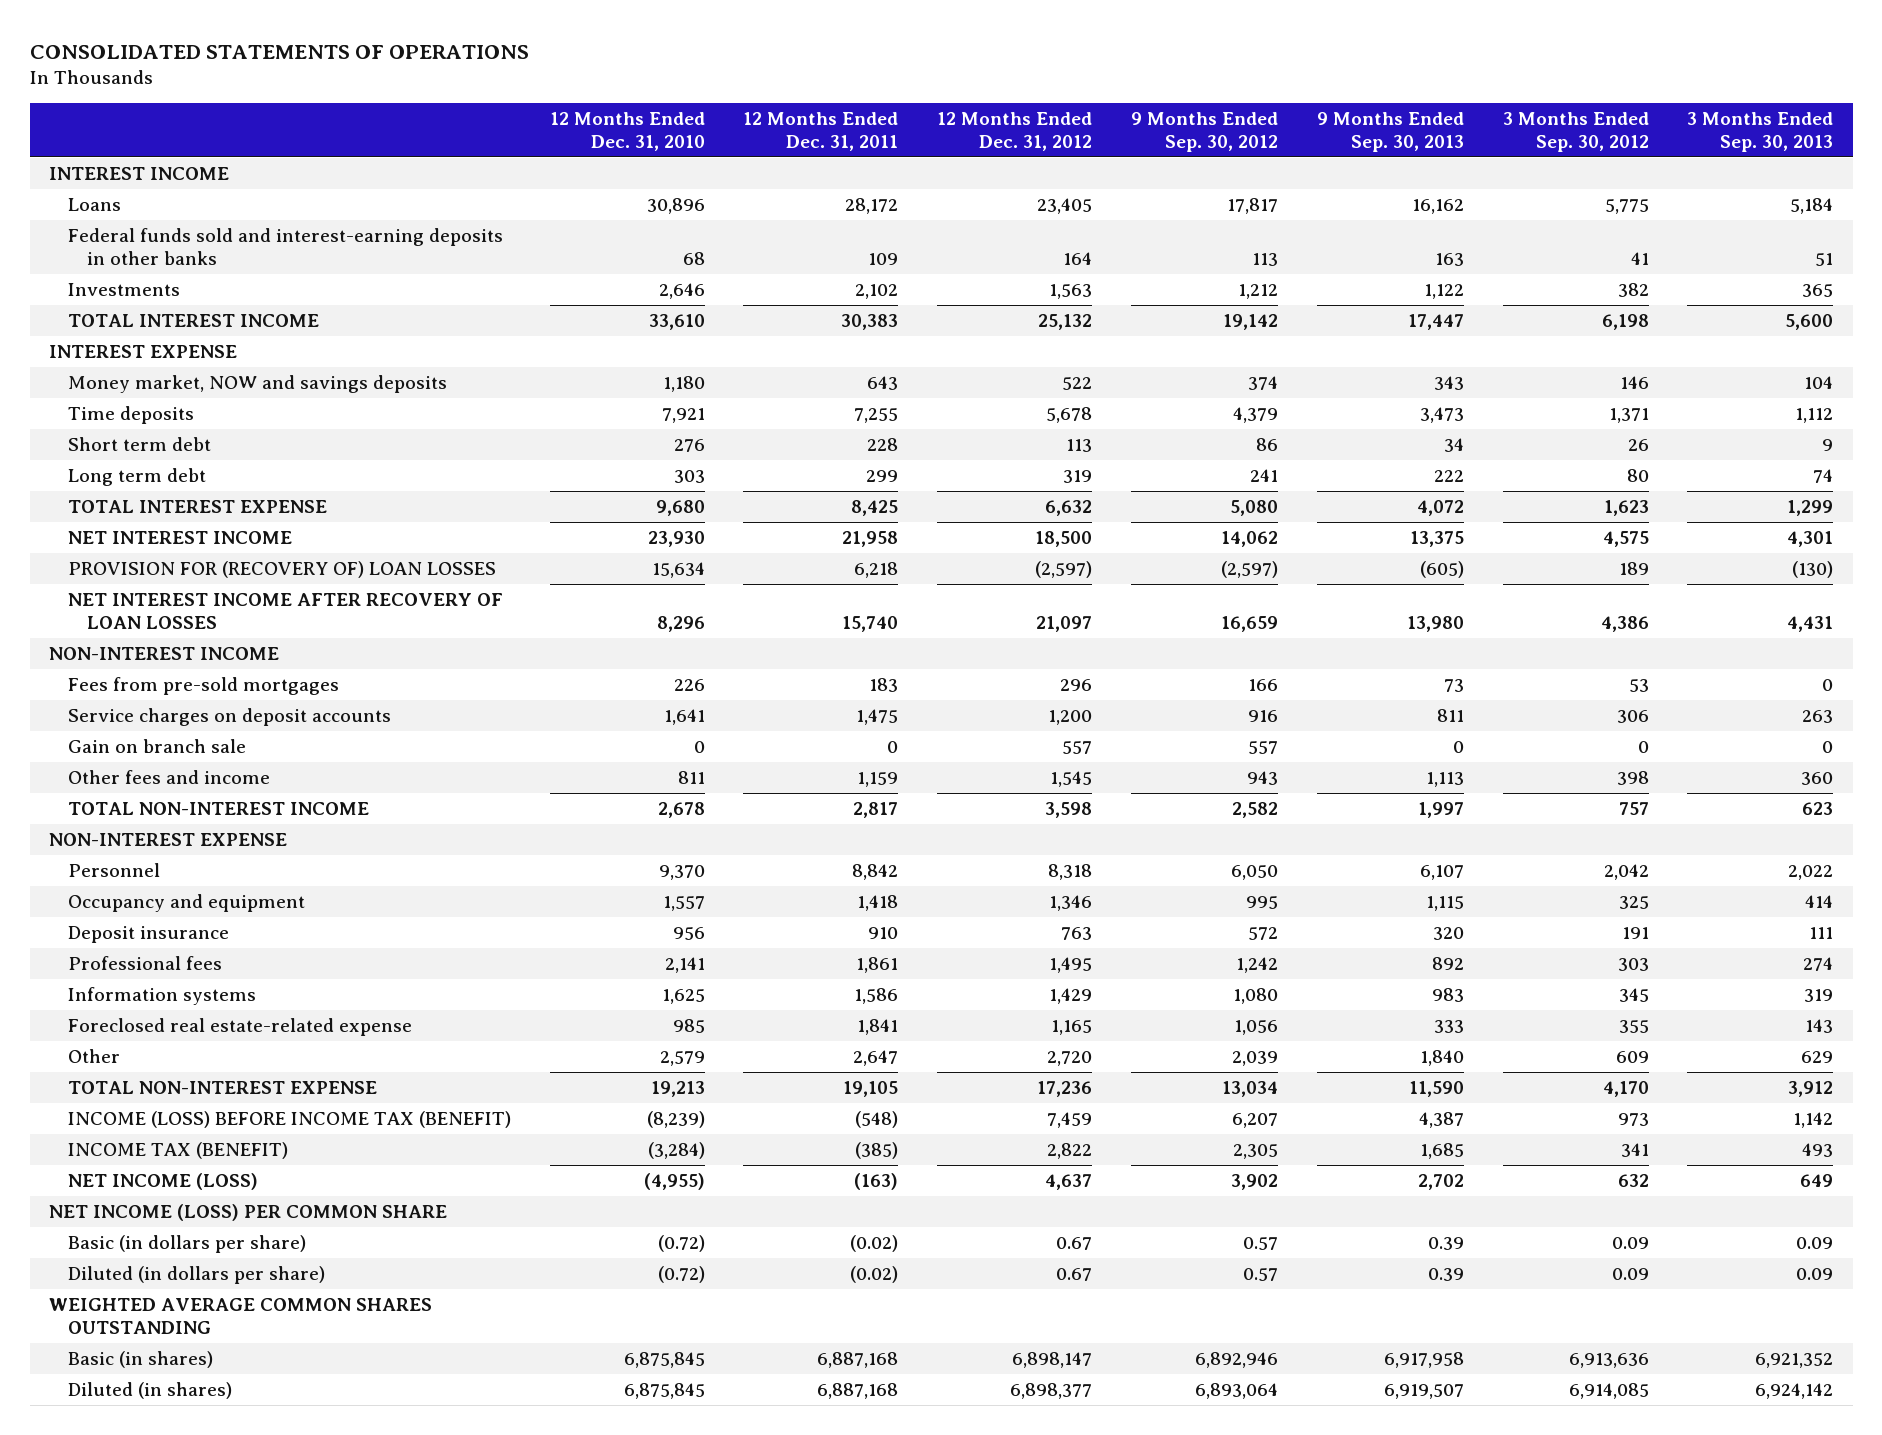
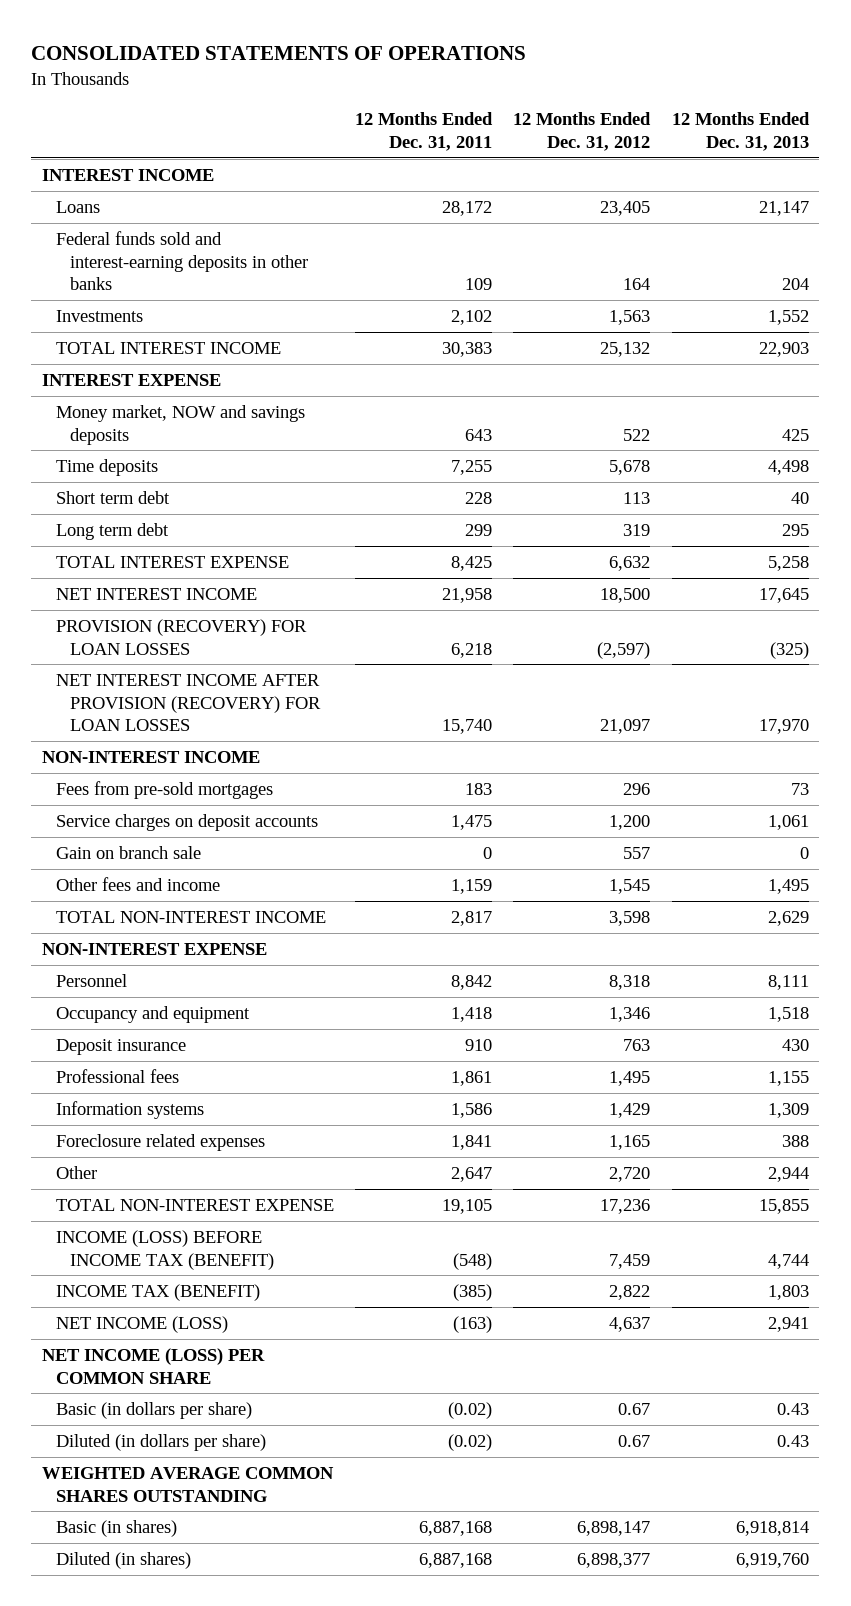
[549,112,705,152] 12 Months Ended Dec. 31, 2010 -> none
[1130,112,1278,153] 9 Months Ended Sep. 30, 2012 -> none
[1316,112,1464,153] 9 Months Ended Sep. 30, 2013 -> none
[1502,112,1649,153] 3 Months Ended Sep. 30, 2012 -> none
[1687,112,1834,153] 3 Months Ended Sep. 30, 2013 -> none
none -> [671,111,810,151] 12 Months Ended Dec. 31, 2013
[67,560,496,578] PROVISION FOR (RECOVERY OF) LOAN LOSSES -> [55,618,307,655] PROVISION (RECOVERY) FOR LOAN LOSSES
[67,592,503,629] NET INTEREST INCOME AFTER RECOVERY OF LOAN LOSSES -> [55,673,321,732] NET INTEREST INCOME AFTER PROVISION (RECOVERY) FOR LOAN LOSSES
[67,1017,412,1036] Foreclosed real estate-related expense -> [55,1133,265,1151] Foreclosure related expenses

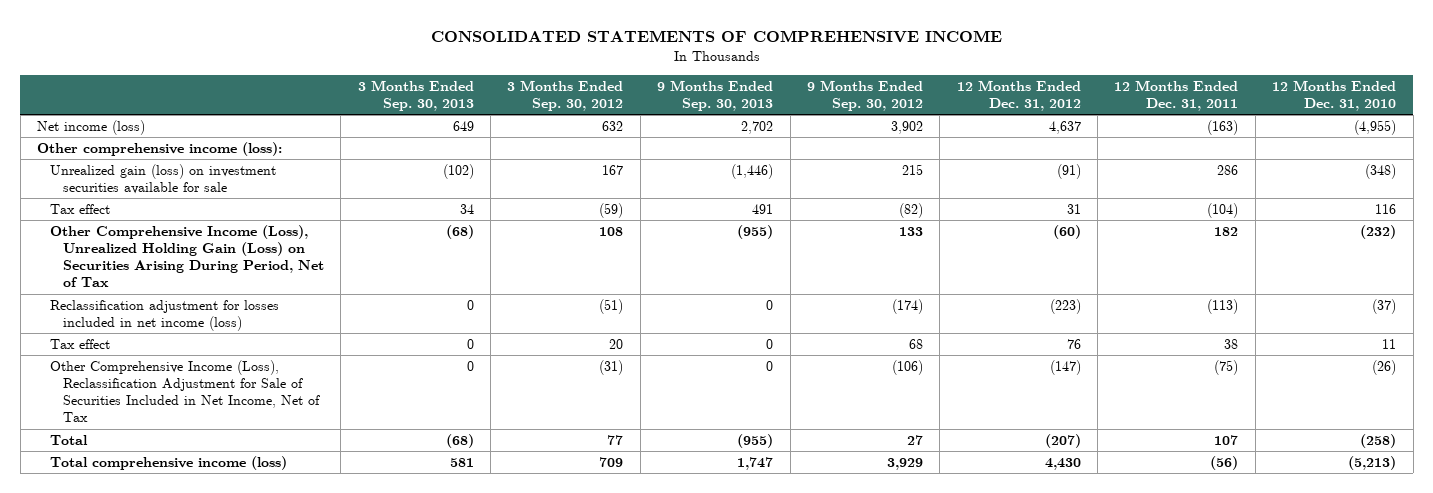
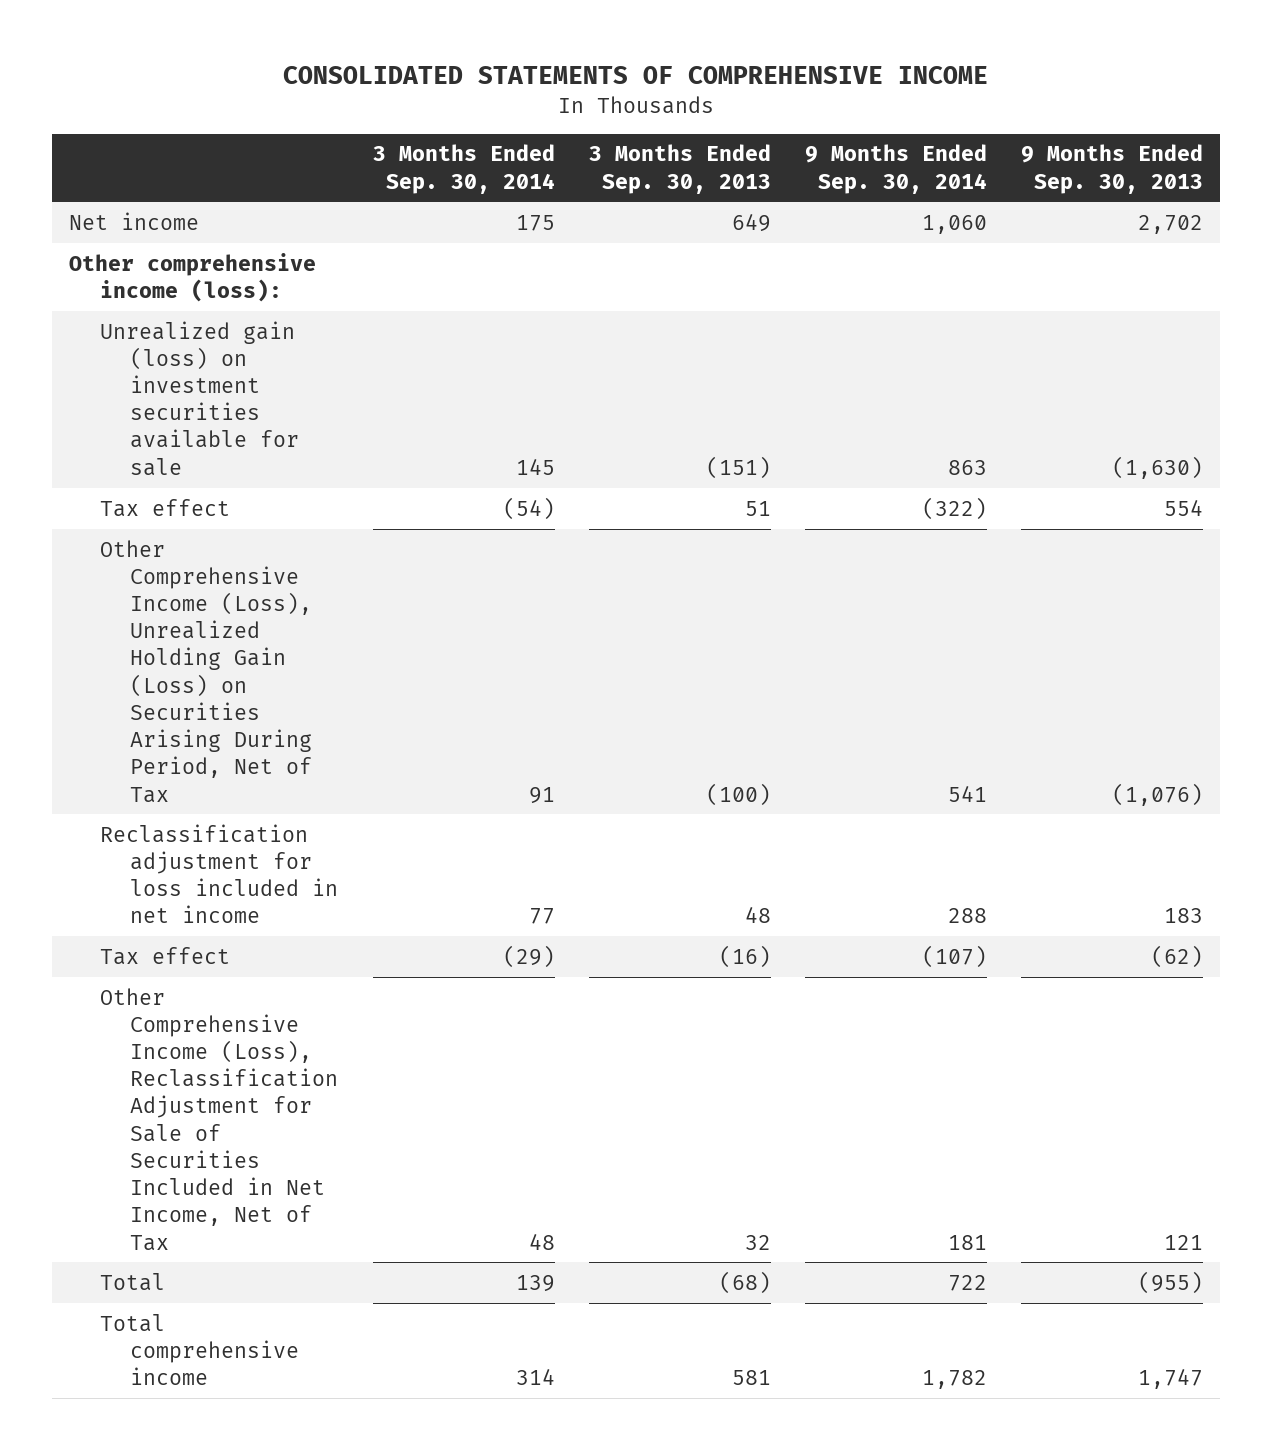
[507,80,624,112] 3 Months Ended Sep. 30, 2012 -> none
[806,80,923,112] 9 Months Ended Sep. 30, 2012 -> none
[956,80,1081,112] 12 Months Ended Dec. 31, 2012 -> none
[1114,80,1239,112] 12 Months Ended Dec. 31, 2011 -> none
[1272,80,1397,112] 12 Months Ended Dec. 31, 2010 -> none
none -> [372,144,555,194] 3 Months Ended Sep. 30, 2014
none -> [804,144,987,194] 9 Months Ended Sep. 30, 2014
[37,119,146,135] Net income (loss) -> [68,211,199,230] Net income
[442,163,474,179] (102) -> [705,455,771,479] (151)
[731,163,774,179] (1,446) -> [1111,455,1203,479] (1,630)
[459,203,474,214] 34 -> [744,500,771,516] 51
[752,203,774,214] 491 -> [1163,498,1203,516] 554
[445,224,474,239] (68) -> [705,782,771,806] (100)
[737,224,774,239] (955) -> [1111,782,1203,806] (1,076)
[50,299,280,332] Reclassification adjustment for losses included in net income (loss) -> [99,823,339,924] Reclassification adjustment for loss included in net income
[466,299,474,310] 0 -> [744,906,771,924] 48
[766,299,774,310] 0 -> [1163,908,1203,924] 183
[466,338,474,349] 0 -> [718,944,771,968] (16)
[766,338,774,349] 0 -> [1150,944,1203,968] (62)
[466,360,474,371] 0 -> [744,1234,771,1250] 32
[766,360,774,371] 0 -> [1163,1234,1203,1250] 121
[50,455,288,470] Total comprehensive income (loss) -> [99,1313,300,1386] Total comprehensive income

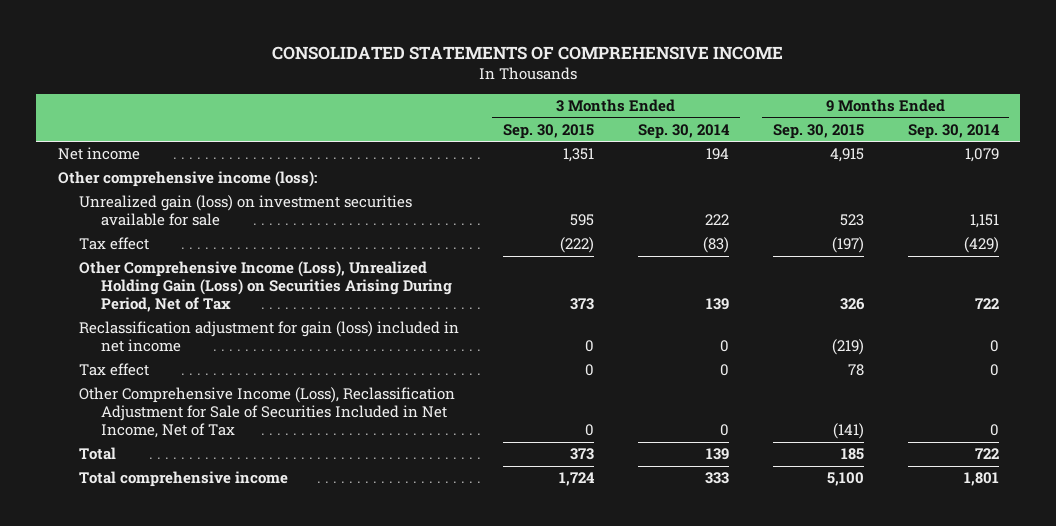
[588,144,771,194] 3 Months Ended Sep. 30, 2013 -> none
[1020,144,1203,194] 9 Months Ended Sep. 30, 2013 -> none
none -> [503,123,595,139] Sep. 30, 2015
none -> [772,123,864,139] Sep. 30, 2015
[515,214,555,231] 175 -> [705,148,729,161] 194
[921,214,987,234] 1,060 -> [964,148,999,163] 1,079
[515,457,555,475] 145 -> [704,214,729,226] 222
[947,459,987,475] 863 -> [969,214,999,229] 1,151
[502,496,555,520] (54) -> [702,237,729,254] (83)
[921,496,987,520] (322) -> [963,237,999,254] (429)
[528,786,555,804] 91 -> [705,298,729,311] 139
[947,784,987,802] 541 -> [974,298,999,310] 722
[99,823,339,924] Reclassification adjustment for loss included in net income -> [79,321,460,353] Reclassification adjustment for gain (loss) included in net income
[528,908,555,925] 77 -> [719,340,729,353] 0
[947,908,987,924] 288 -> [989,340,999,353] 0
[502,944,555,968] (29) -> [719,364,729,377] 0
[921,944,987,968] (107) -> [989,364,999,377] 0
[528,1232,555,1250] 48 -> [719,424,729,437] 0
[947,1234,987,1250] 181 -> [989,424,999,437] 0
[515,1368,555,1386] 314 -> [704,472,729,485] 333
[921,1370,987,1390] 1,782 -> [963,472,999,487] 1,801

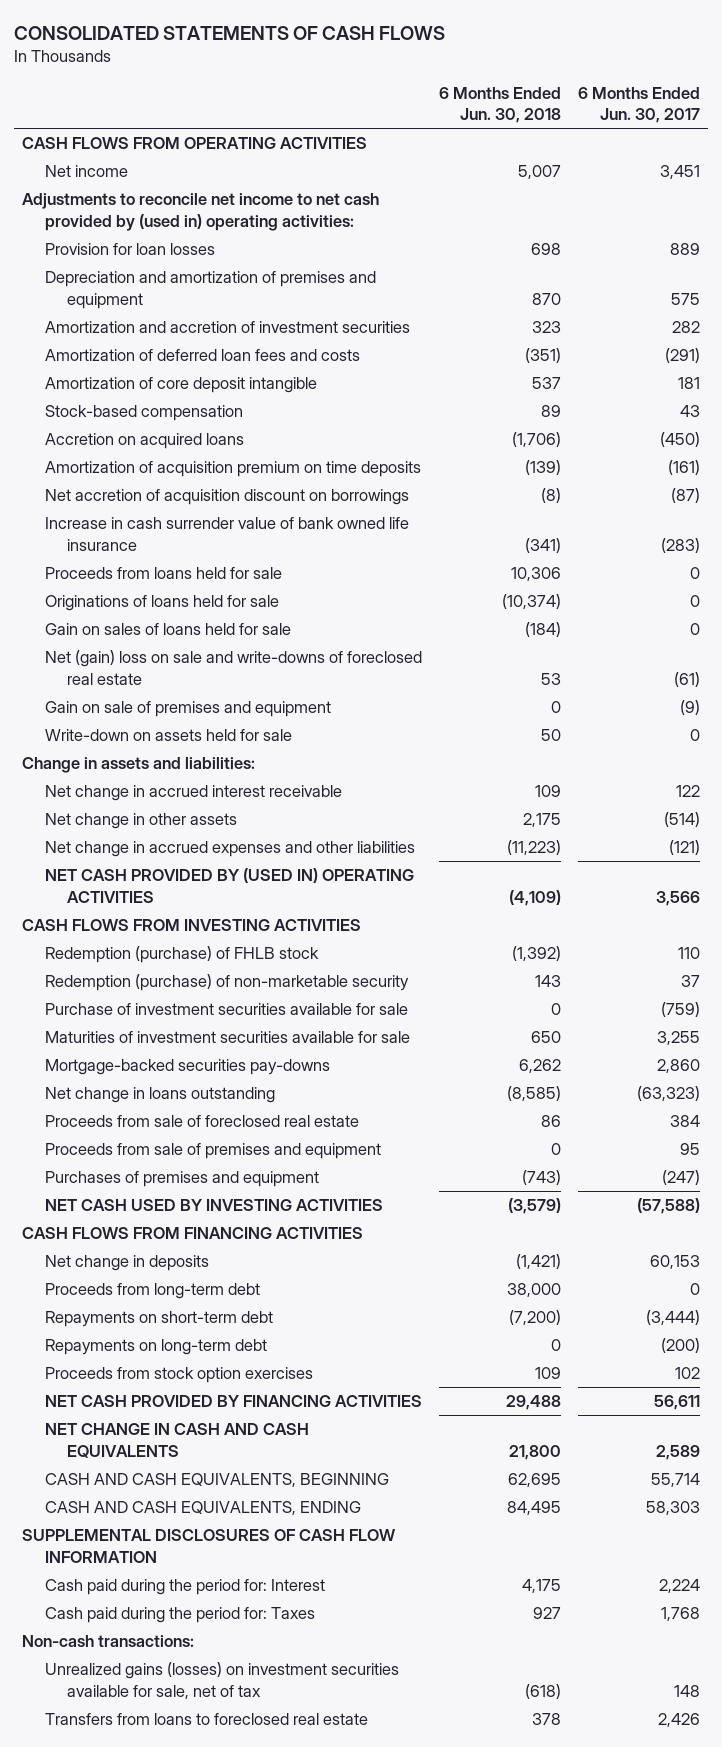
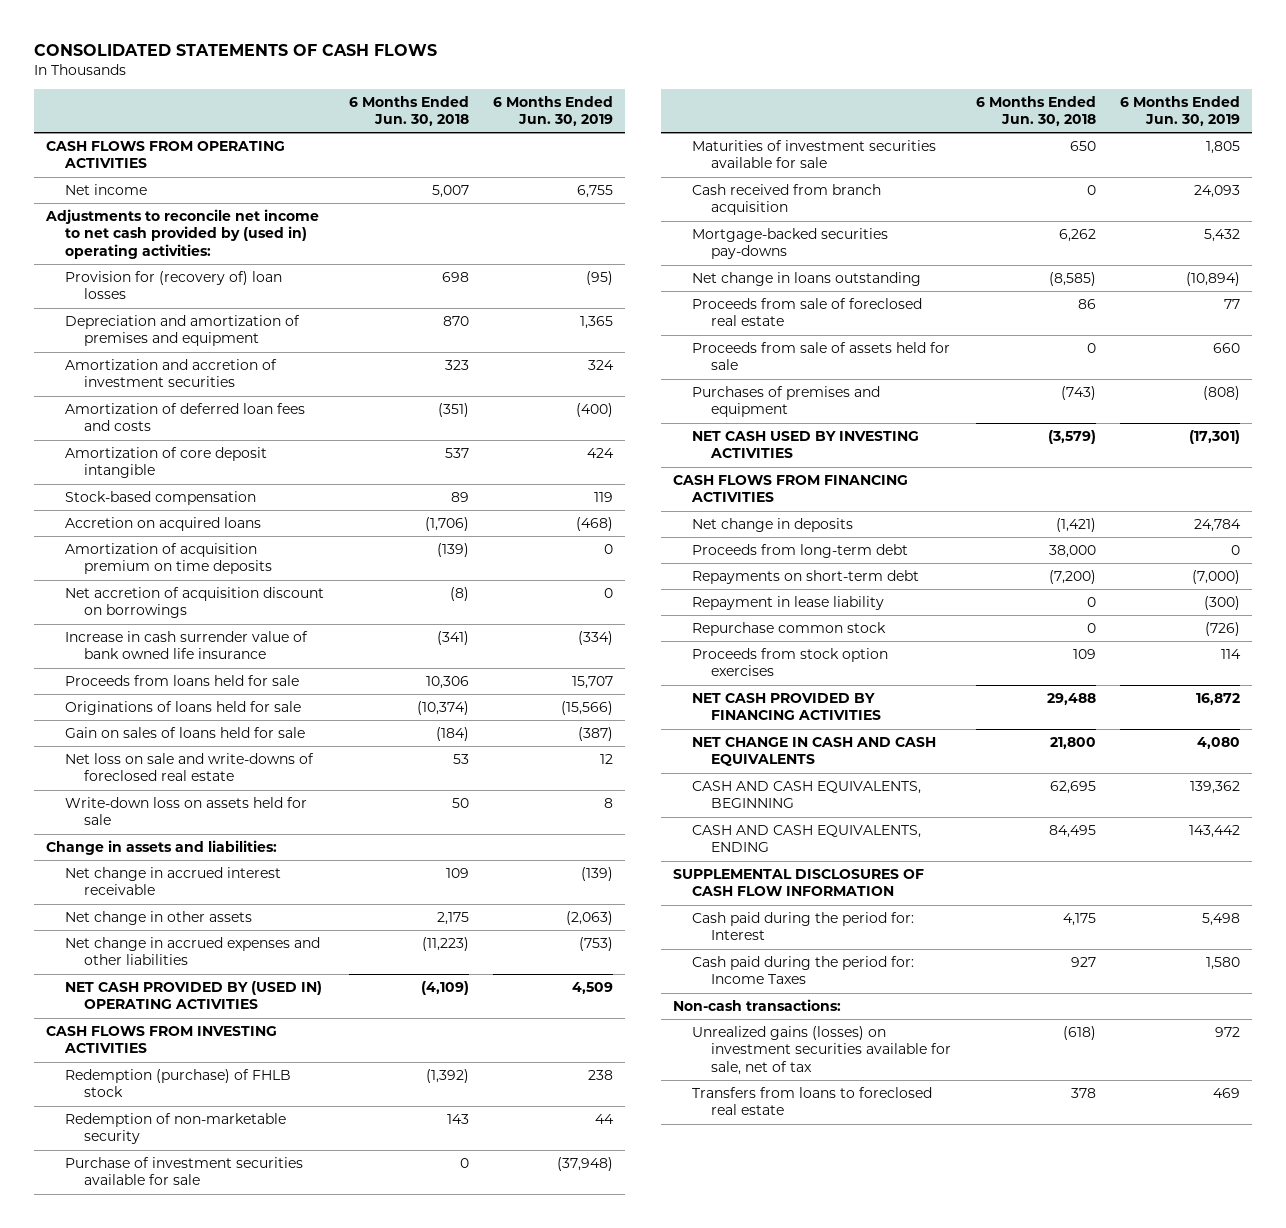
[577,86,700,124] 6 Months Ended Jun. 30, 2017 -> none
none -> [493,95,614,127] 6 Months Ended Jun. 30, 2019
[44,243,215,256] Provision for loan losses -> [65,271,283,300] Provision for (recovery of) loan losses
[44,701,331,718] Gain on sale of premises and equipment -> none
[44,650,422,685] Net (gain) loss on sale and write-downs of foreclosed real estate -> [65,753,315,782] Net loss on sale and write-downs of foreclosed real estate
[44,729,292,742] Write-down on assets held for sale -> [65,797,308,826] Write-down loss on assets held for sale
[44,974,409,992] Redemption (purchase) of non-marketable security -> [65,1113,287,1145] Redemption of non-marketable security
none -> [691,184,881,216] Cash received from branch acquisition
[44,1143,381,1160] Proceeds from sale of premises and equipment -> none
none -> [691,342,950,371] Proceeds from sale of assets held for sale
[44,1339,267,1356] Repayments on long-term debt -> none
none -> [691,596,884,611] Repayment in lease liability
none -> [691,622,886,637] Repurchase common stock
[44,1607,315,1624] Cash paid during the period for: Taxes -> [691,956,914,985] Cash paid during the period for: Income Taxes

